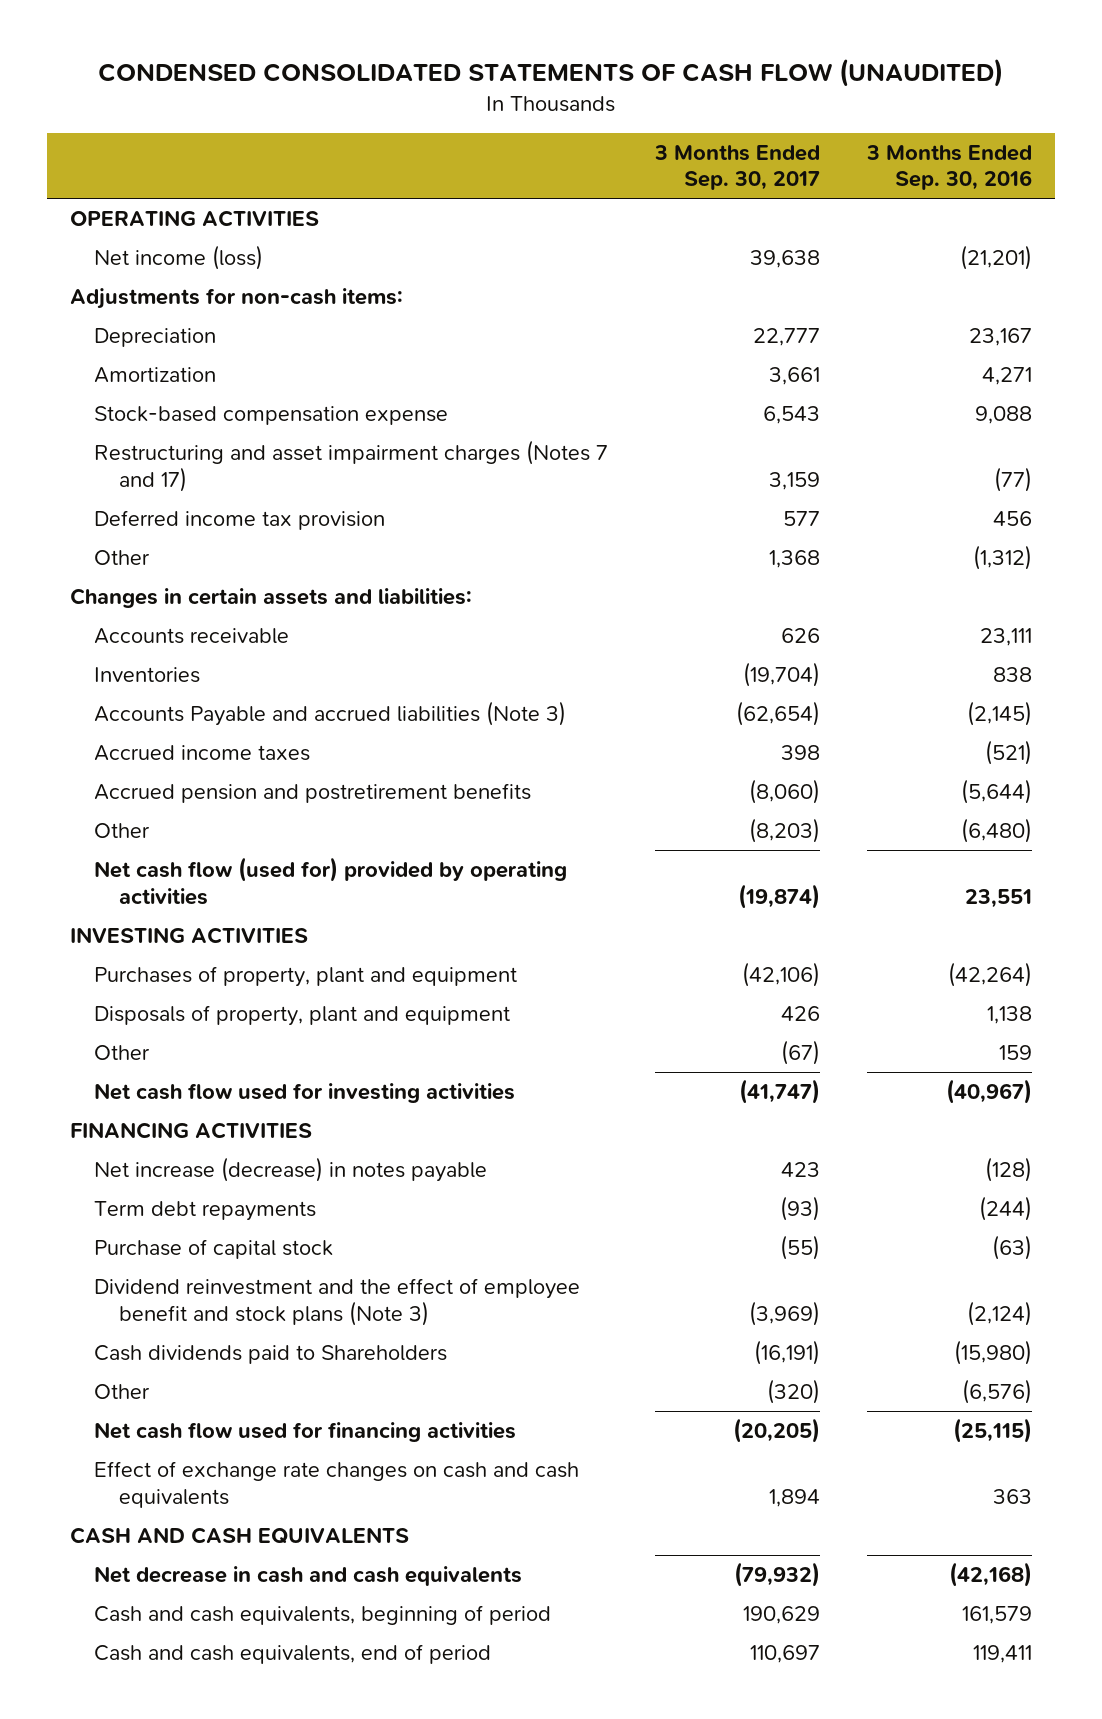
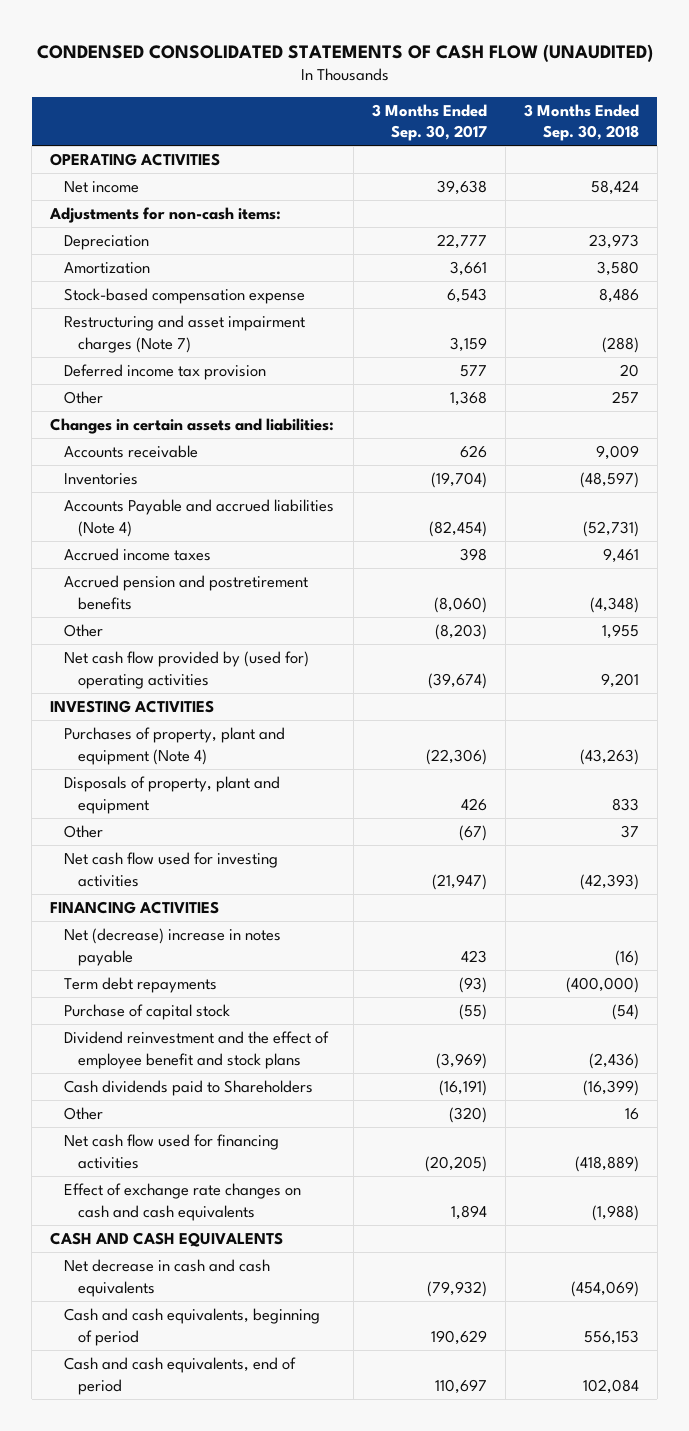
[865,144,1032,191] 3 Months Ended Sep. 30, 2016 -> none
none -> [523,103,639,142] 3 Months Ended Sep. 30, 2018
[94,245,264,271] Net income (loss) -> [64,180,140,193] Net income
[94,440,609,492] Restructuring and asset impairment charges (Notes 7 and 17) -> [64,314,306,353] Restructuring and asset impairment charges (Note 7)
[94,701,567,727] Accounts Payable and accrued liabilities (Note 3) -> [64,498,335,537] Accounts Payable and accrued liabilities (Note 4)
[736,701,821,727] (62,654) -> [428,520,487,537] (82,454)
[94,857,568,905] Net cash flow (used for) provided by operating activities -> [64,650,310,689] Net cash flow provided by (used for) operating activities
[738,883,821,909] (19,874) -> [427,672,487,689] (39,674)
[94,966,518,988] Purchases of property, plant and equipment -> [64,726,286,765] Purchases of property, plant and equipment (Note 4)
[742,962,821,988] (42,106) -> [425,748,487,765] (22,306)
[739,1079,821,1105] (41,747) -> [431,873,487,890] (21,947)
[94,1157,488,1183] Net increase (decrease) in notes payable -> [64,927,282,966] Net (decrease) increase in notes payable
[94,1278,581,1326] Dividend reinvestment and the effect of employee benefit and stock plans (Note 3) -> [64,1030,330,1069] Dividend reinvestment and the effect of employee benefit and stock plans

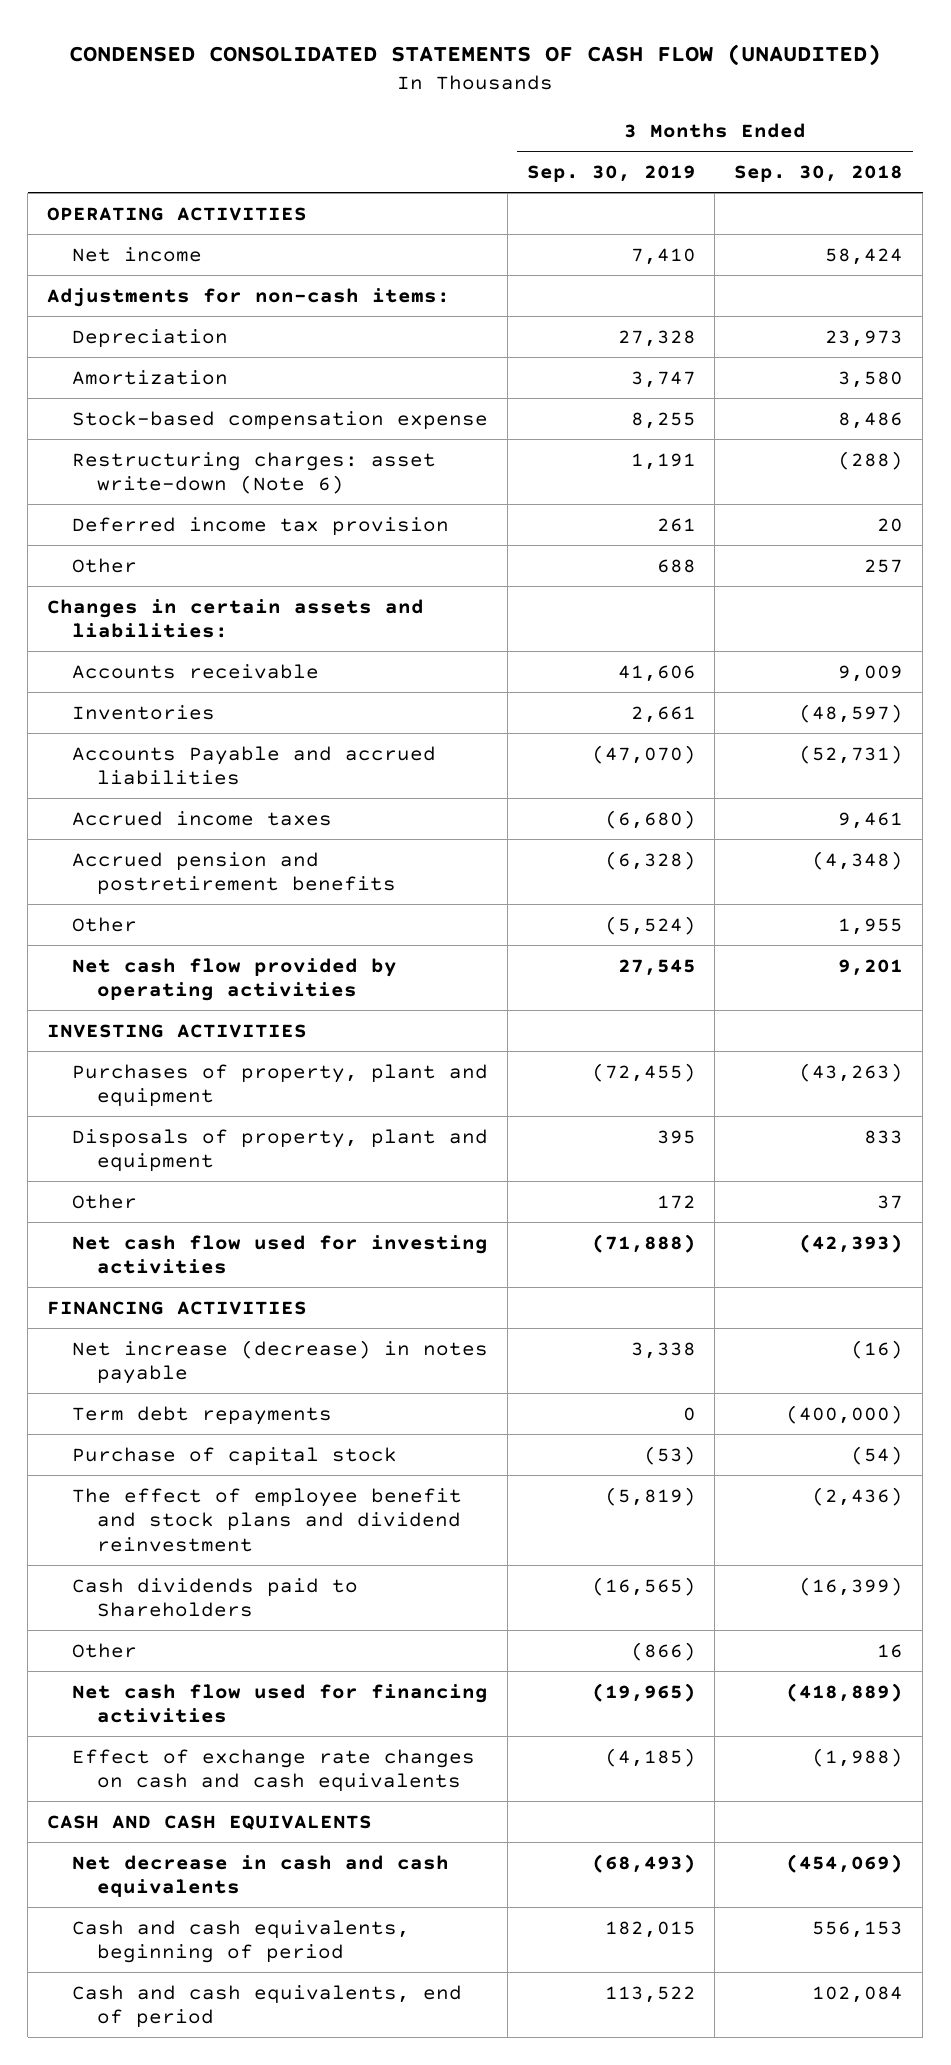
[371,103,487,142] 3 Months Ended Sep. 30, 2017 -> none
none -> [526,164,696,182] Sep. 30, 2019
[64,314,306,353] Restructuring and asset impairment charges (Note 7) -> [71,451,436,495] Restructuring charges: asset write-down (Note 6)
[64,498,335,537] Accounts Payable and accrued liabilities (Note 4) -> [71,745,436,786] Accounts Payable and accrued liabilities
[64,650,310,689] Net cash flow provided by (used for) operating activities -> [71,957,397,1002] Net cash flow provided by operating activities
[64,726,286,765] Purchases of property, plant and equipment (Note 4) -> [71,1063,488,1108] Purchases of property, plant and equipment
[64,927,282,966] Net (decrease) increase in notes payable -> [71,1339,488,1385] Net increase (decrease) in notes payable
[64,1030,330,1069] Dividend reinvestment and the effect of employee benefit and stock plans -> [71,1487,462,1552] The effect of employee benefit and stock plans and dividend reinvestment

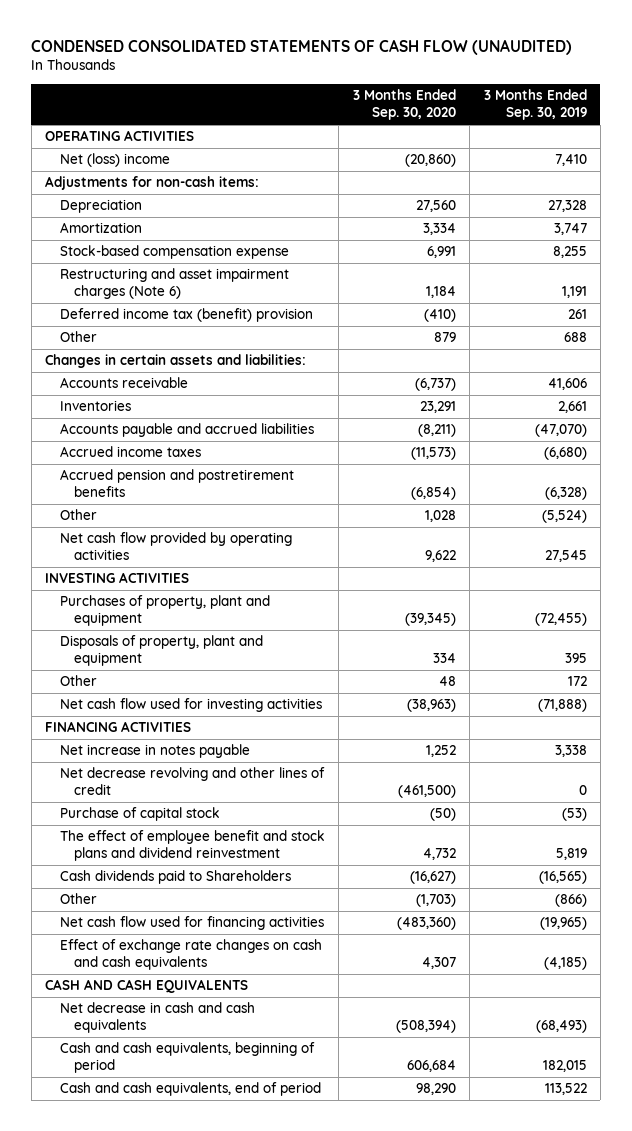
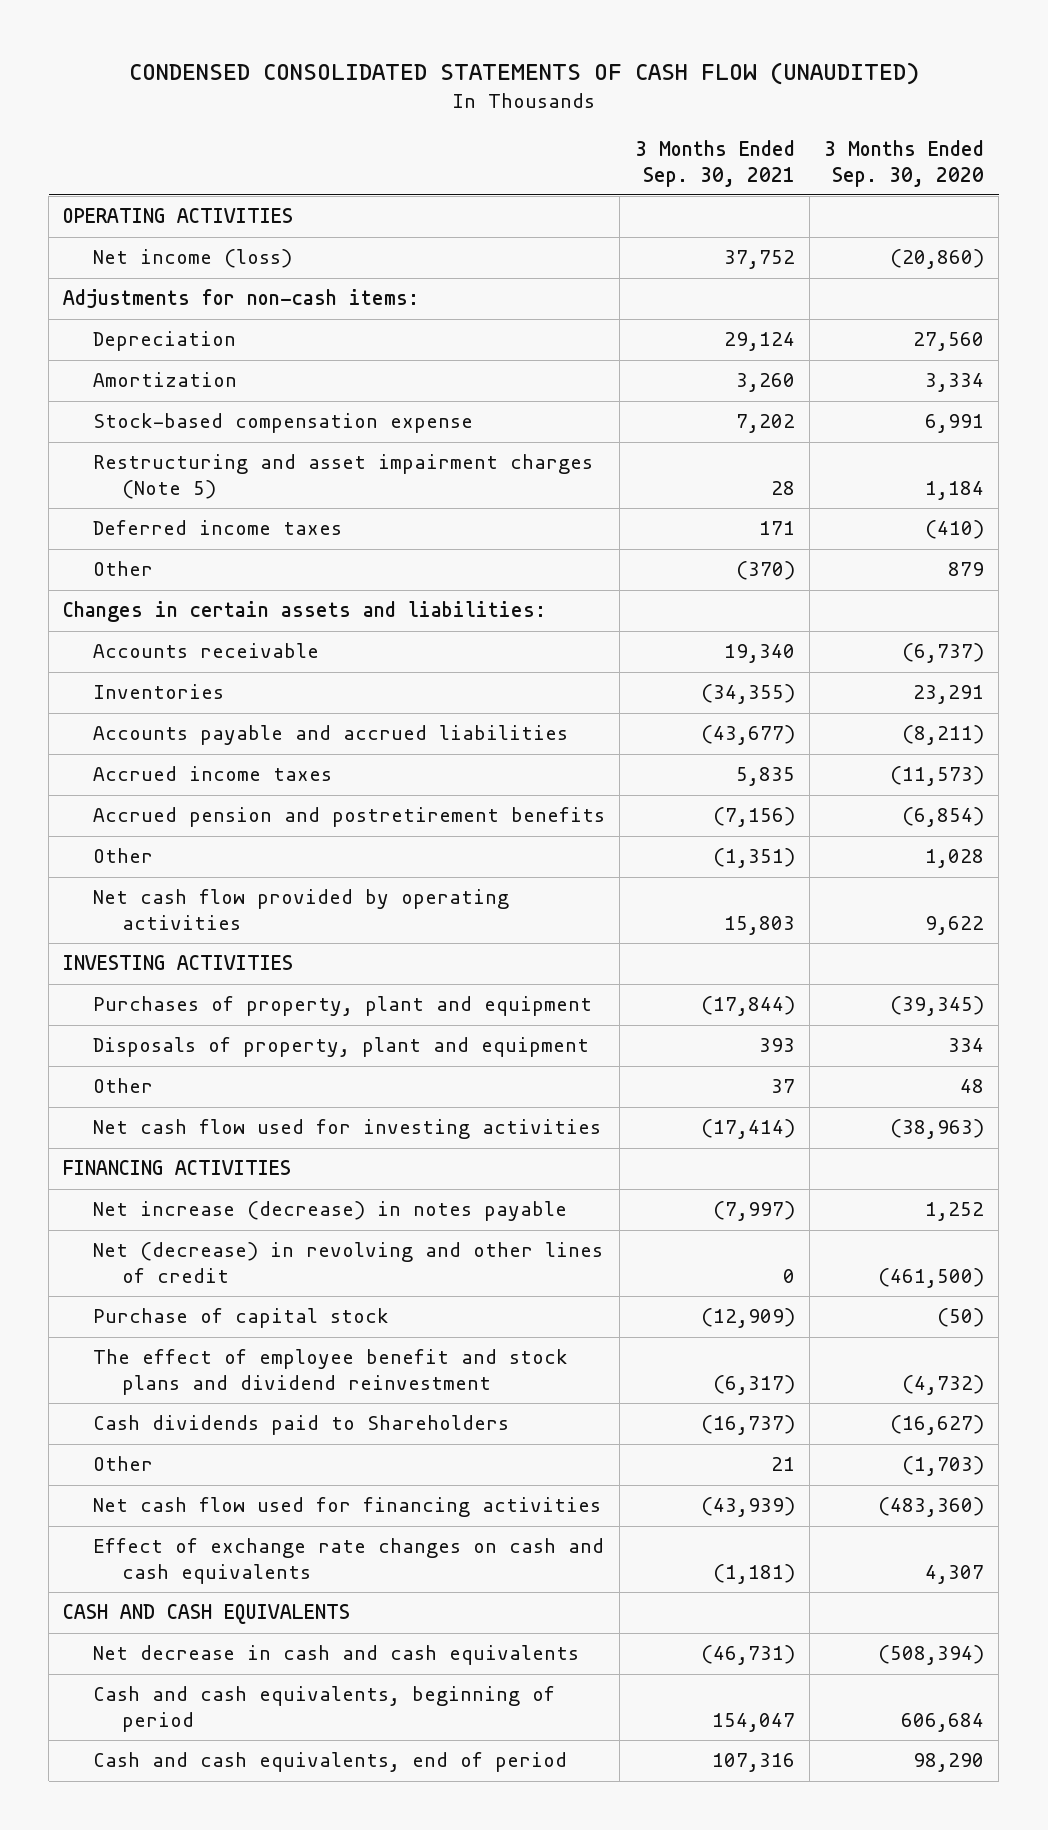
[483,89,587,121] 3 Months Ended Sep. 30, 2019 -> none
none -> [634,139,795,187] 3 Months Ended Sep. 30, 2021
[59,153,170,168] Net (loss) income -> [92,249,292,269] Net income (loss)
[59,268,289,300] Restructuring and asset impairment charges (Note 6) -> [92,454,593,500] Restructuring and asset impairment charges (Note 5)
[59,308,313,323] Deferred income tax (benefit) provision -> [92,520,342,536] Deferred income taxes
[59,744,250,759] Net increase in notes payable -> [92,1201,567,1222] Net increase (decrease) in notes payable
[59,767,325,796] Net decrease revolving and other lines of credit -> [92,1242,603,1284] Net (decrease) in revolving and other lines of credit
[422,848,456,861] 4,732 -> [902,1375,985,1396] (4,732)

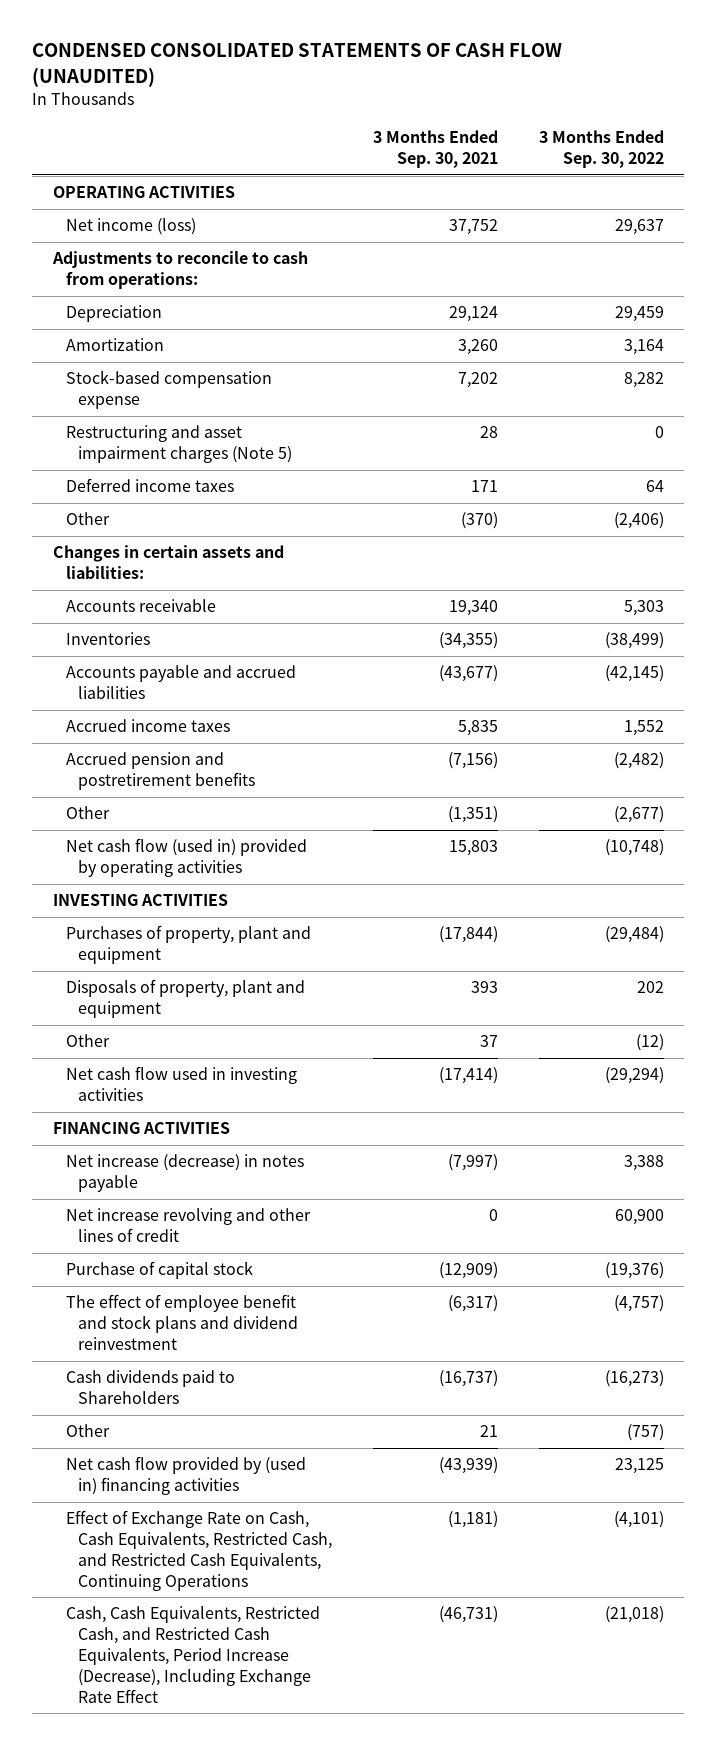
[824,139,985,187] 3 Months Ended Sep. 30, 2020 -> none
none -> [539,130,665,169] 3 Months Ended Sep. 30, 2022
[63,289,420,310] Adjustments for non-cash items: -> [51,251,308,290] Adjustments to reconcile to cash from operations:
[92,889,509,931] Net cash flow provided by operating activities -> [65,838,307,878] Net cash flow (used in) provided by operating activities
[92,1119,601,1140] Net cash flow used for investing activities -> [65,1066,297,1102] Net cash flow used in investing activities
[92,1242,603,1284] Net (decrease) in revolving and other lines of credit -> [65,1208,311,1243] Net increase revolving and other lines of credit
[63,1604,351,1625] CASH AND CASH EQUIVALENTS -> none
[92,1686,555,1733] Cash and cash equivalents, beginning of period -> none
[92,1752,567,1773] Cash and cash equivalents, end of period -> none
[92,1497,601,1518] Net cash flow used for financing activities -> [65,1456,306,1496] Net cash flow provided by (used in) financing activities
[92,1538,604,1585] Effect of exchange rate changes on cash and cash equivalents -> [65,1510,333,1591] Effect of Exchange Rate on Cash, Cash Equivalents, Restricted Cash, and Restricted Cash Equivalents, Continuing Operations
[92,1645,579,1666] Net decrease in cash and cash equivalents -> [65,1606,320,1703] Cash, Cash Equivalents, Restricted Cash, and Restricted Cash Equivalents, Period Increase (Decrease), Including Exchange Rate Effect

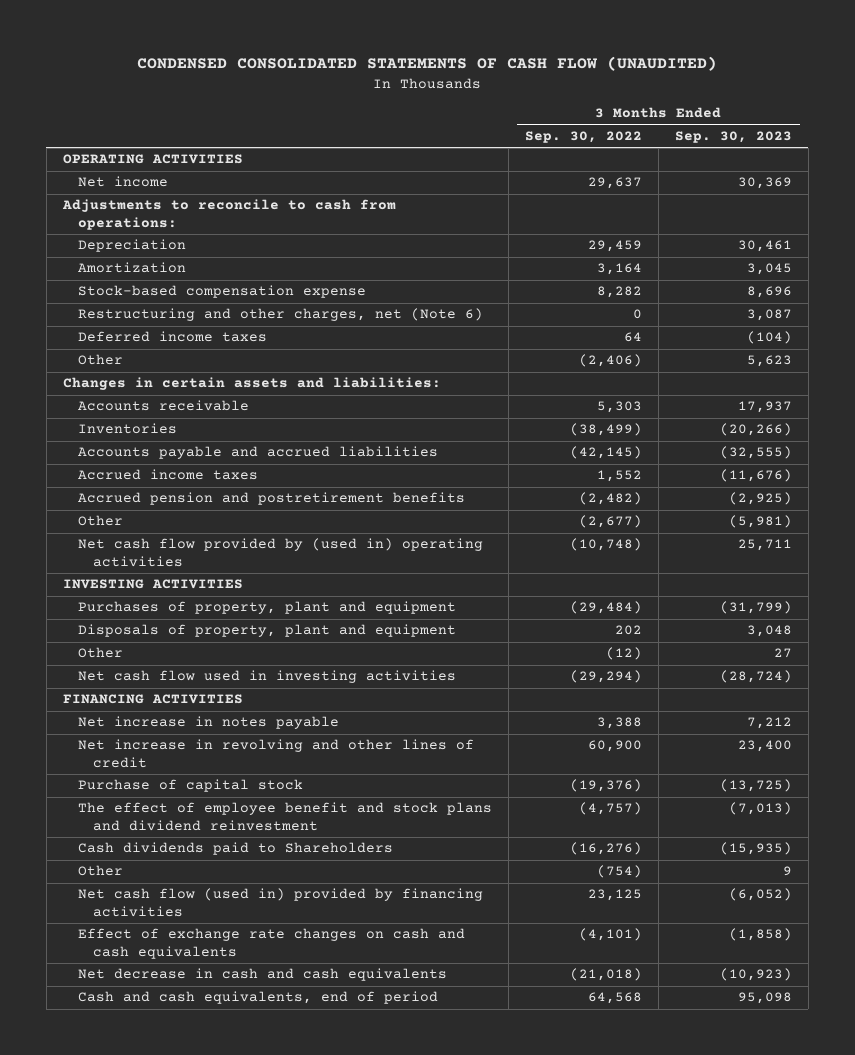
[373,130,499,169] 3 Months Ended Sep. 30, 2021 -> none
none -> [674,131,792,144] Sep. 30, 2023
[65,218,196,236] Net income (loss) -> [77,176,168,188] Net income
[65,425,293,464] Restructuring and asset impairment charges (Note 5) -> [77,308,483,322] Restructuring and other charges, net (Note 6)
[65,838,307,878] Net cash flow (used in) provided by operating activities -> [77,538,483,567] Net cash flow provided by (used in) operating activities
[65,1154,304,1193] Net increase (decrease) in notes payable -> [77,716,339,730] Net increase in notes payable
[65,1208,311,1243] Net increase revolving and other lines of credit -> [77,739,474,768] Net increase in revolving and other lines of credit
[605,1370,665,1388] (16,273) -> [569,842,642,856] (16,276)
[627,1424,665,1442] (757) -> [596,865,642,879] (754)
[65,1456,306,1496] Net cash flow provided by (used in) financing activities -> [77,888,483,917] Net cash flow (used in) provided by financing activities
[65,1510,333,1591] Effect of Exchange Rate on Cash, Cash Equivalents, Restricted Cash, and Restricted Cash Equivalents, Continuing Operations -> [77,928,465,959] Effect of exchange rate changes on cash and cash equivalents
[65,1606,320,1703] Cash, Cash Equivalents, Restricted Cash, and Restricted Cash Equivalents, Period Increase (Decrease), Including Exchange Rate Effect -> [77,968,447,982] Net decrease in cash and cash equivalents
none -> [77,991,438,1005] Cash and cash equivalents, end of period

